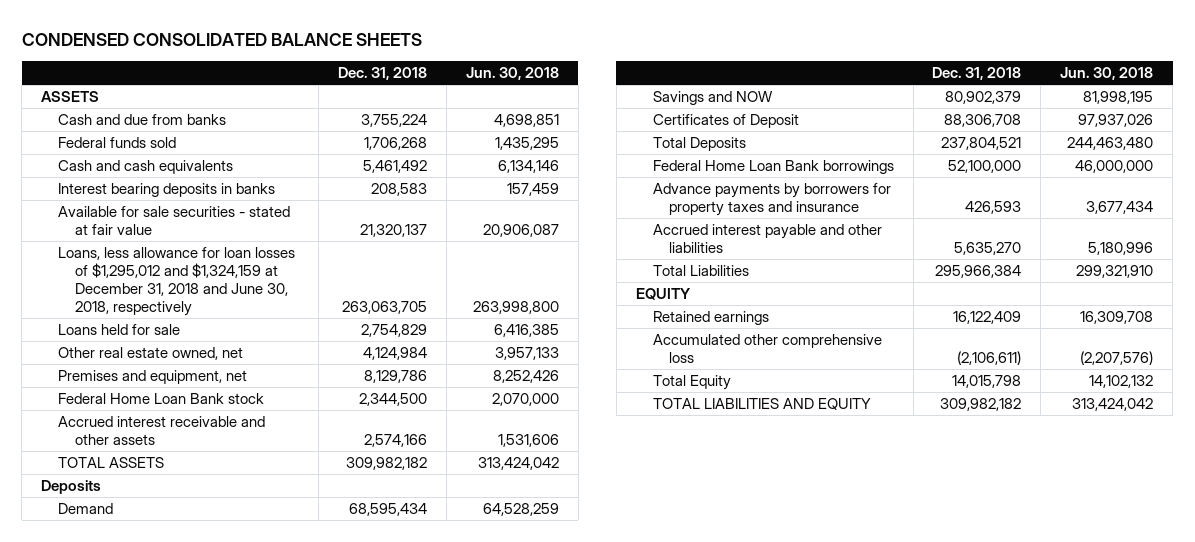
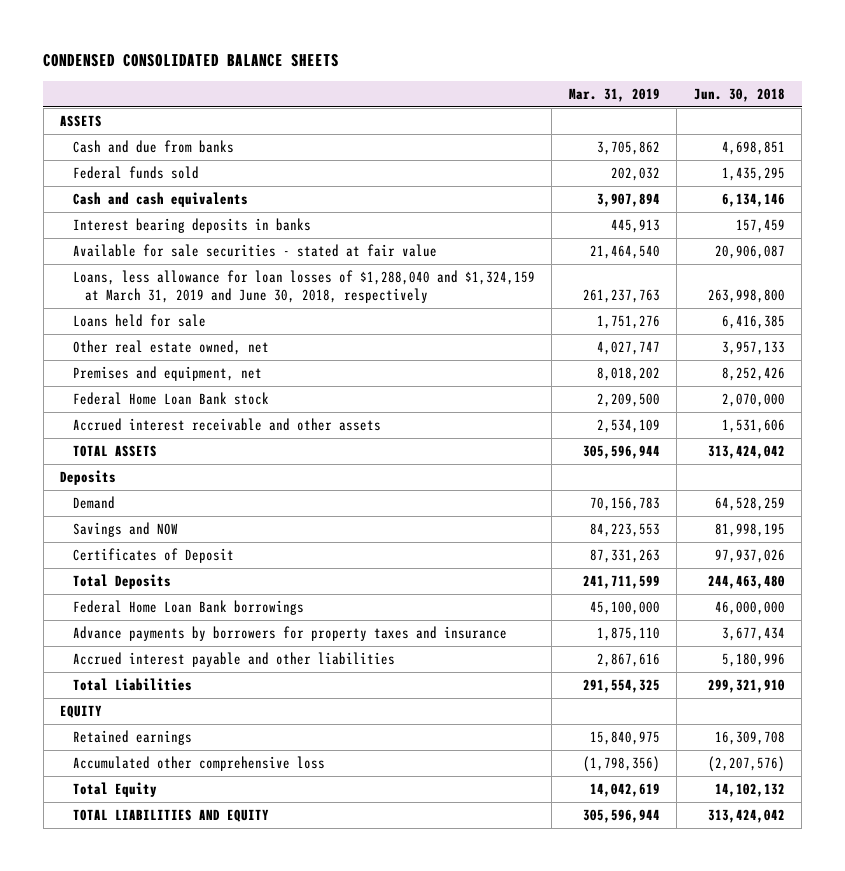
[338,66,428,80] Dec. 31, 2018 -> none
none -> [568,87,660,102] Mar. 31, 2019
[58,247,296,316] Loans, less allowance for loan losses of $1,295,012 and $1,324,159 at December 31, 2018 and June 30, 2018, respectively -> [72,270,535,304] Loans, less allowance for loan losses of $1,288,040 and $1,324,159 at March 31, 2019 and June 30, 2018, respectively

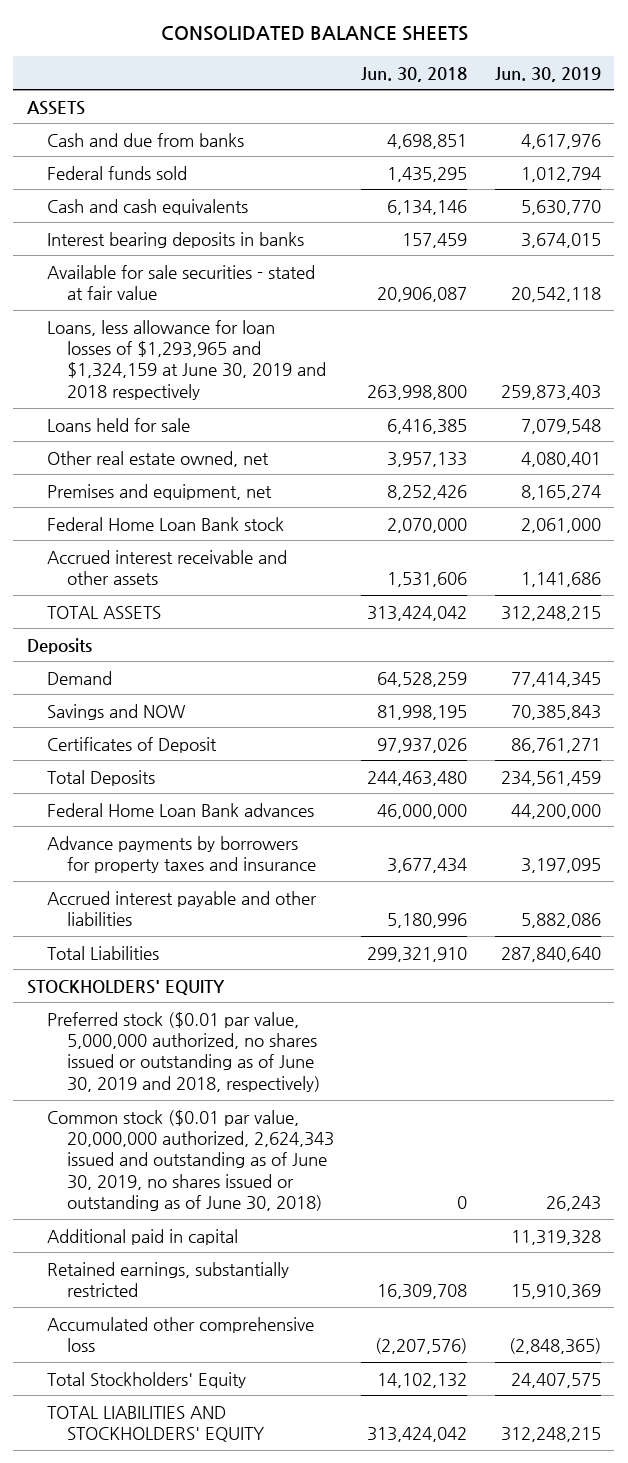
[43,54,340,68] CONDENSED CONSOLIDATED BALANCE SHEETS -> [160,26,468,42] CONSOLIDATED BALANCE SHEETS
[568,87,660,102] Mar. 31, 2019 -> none
none -> [494,66,601,82] Jun. 30, 2019
[72,270,535,304] Loans, less allowance for loan losses of $1,288,040 and $1,324,159 at March 31, 2019 and June 30, 2018, respectively -> [46,319,326,400] Loans, less allowance for loan losses of $1,293,965 and $1,324,159 at June 30, 2019 and 2018 respectively
[72,600,304,616] Federal Home Loan Bank borrowings -> [46,802,314,817] Federal Home Loan Bank advances
[60,705,103,719] EQUITY -> [27,979,226,995] STOCKHOLDERS' EQUITY
none -> [46,1011,320,1092] Preferred stock ($0.01 par value, 5,000,000 authorized, no shares issued or outstanding as of June 30, 2019 and 2018, respectively)
none -> [46,1109,334,1212] Common stock ($0.01 par value, 20,000,000 authorized, 2,624,343 issued and outstanding as of June 30, 2019, no shares issued or outstanding as of June 30, 2018)
none -> [46,1228,238,1245] Additional paid in capital
[72,730,192,746] Retained earnings -> [46,1261,289,1298] Retained earnings, substantially restricted
[72,782,157,798] Total Equity -> [46,1371,246,1388] Total Stockholders' Equity
[72,809,269,823] TOTAL LIABILITIES AND EQUITY -> [46,1405,264,1443] TOTAL LIABILITIES AND STOCKHOLDERS' EQUITY

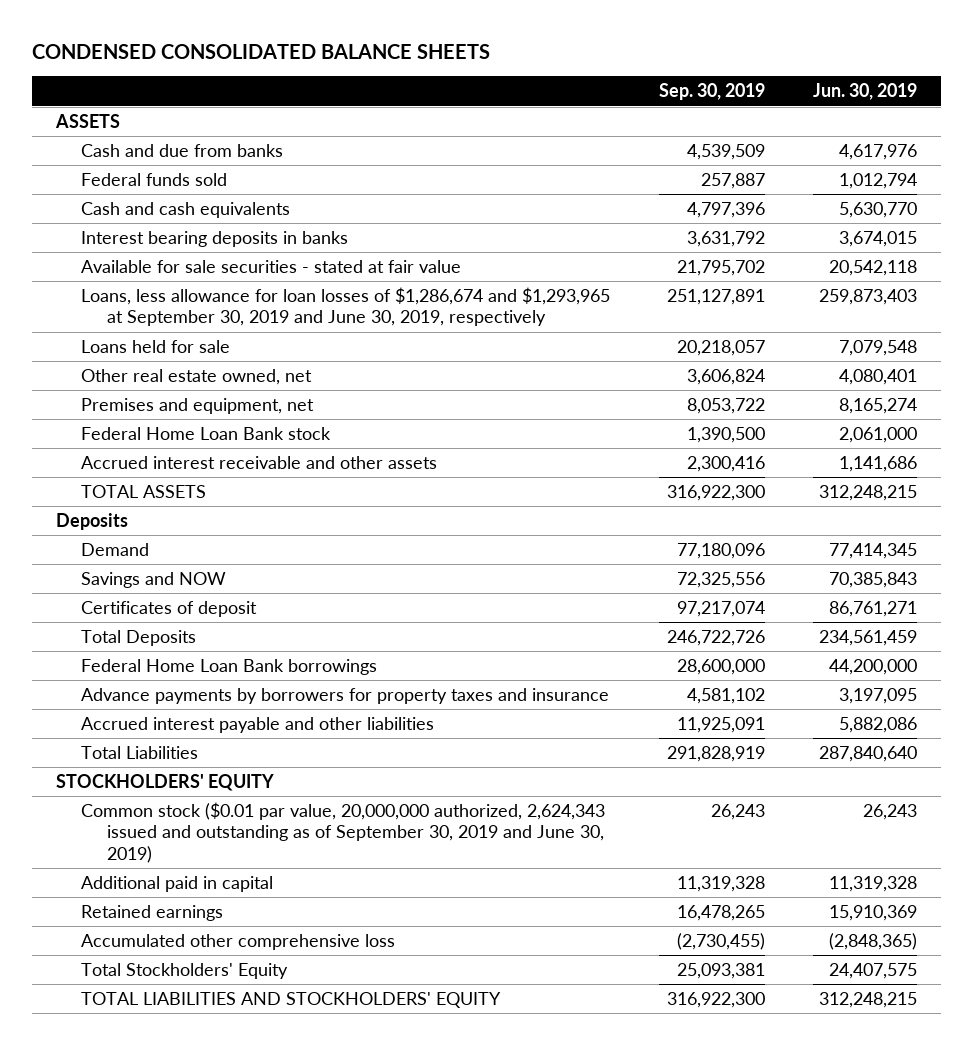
[160,26,468,42] CONSOLIDATED BALANCE SHEETS -> [32,44,491,60] CONDENSED CONSOLIDATED BALANCE SHEETS
[361,66,468,82] Jun. 30, 2018 -> none
none -> [658,83,765,101] Sep. 30, 2019
[46,319,326,400] Loans, less allowance for loan losses of $1,293,965 and $1,324,159 at June 30, 2019 and 2018 respectively -> [81,286,611,327] Loans, less allowance for loan losses of $1,286,674 and $1,293,965 at September 30, 2019 and June 30, 2019, respectively
[46,736,217,753] Certificates of Deposit -> [81,600,258,617] Certificates of deposit
[46,802,314,817] Federal Home Loan Bank advances -> [81,658,378,675] Federal Home Loan Bank borrowings
[46,1011,320,1092] Preferred stock ($0.01 par value, 5,000,000 authorized, no shares issued or outstanding as of June 30, 2019 and 2018, respectively) -> none
[46,1109,334,1212] Common stock ($0.01 par value, 20,000,000 authorized, 2,624,343 issued and outstanding as of June 30, 2019, no shares issued or outstanding as of June 30, 2018) -> [81,801,606,863] Common stock ($0.01 par value, 20,000,000 authorized, 2,624,343 issued and outstanding as of September 30, 2019 and June 30, 2019)
[46,1261,289,1298] Retained earnings, substantially restricted -> [81,904,224,921] Retained earnings

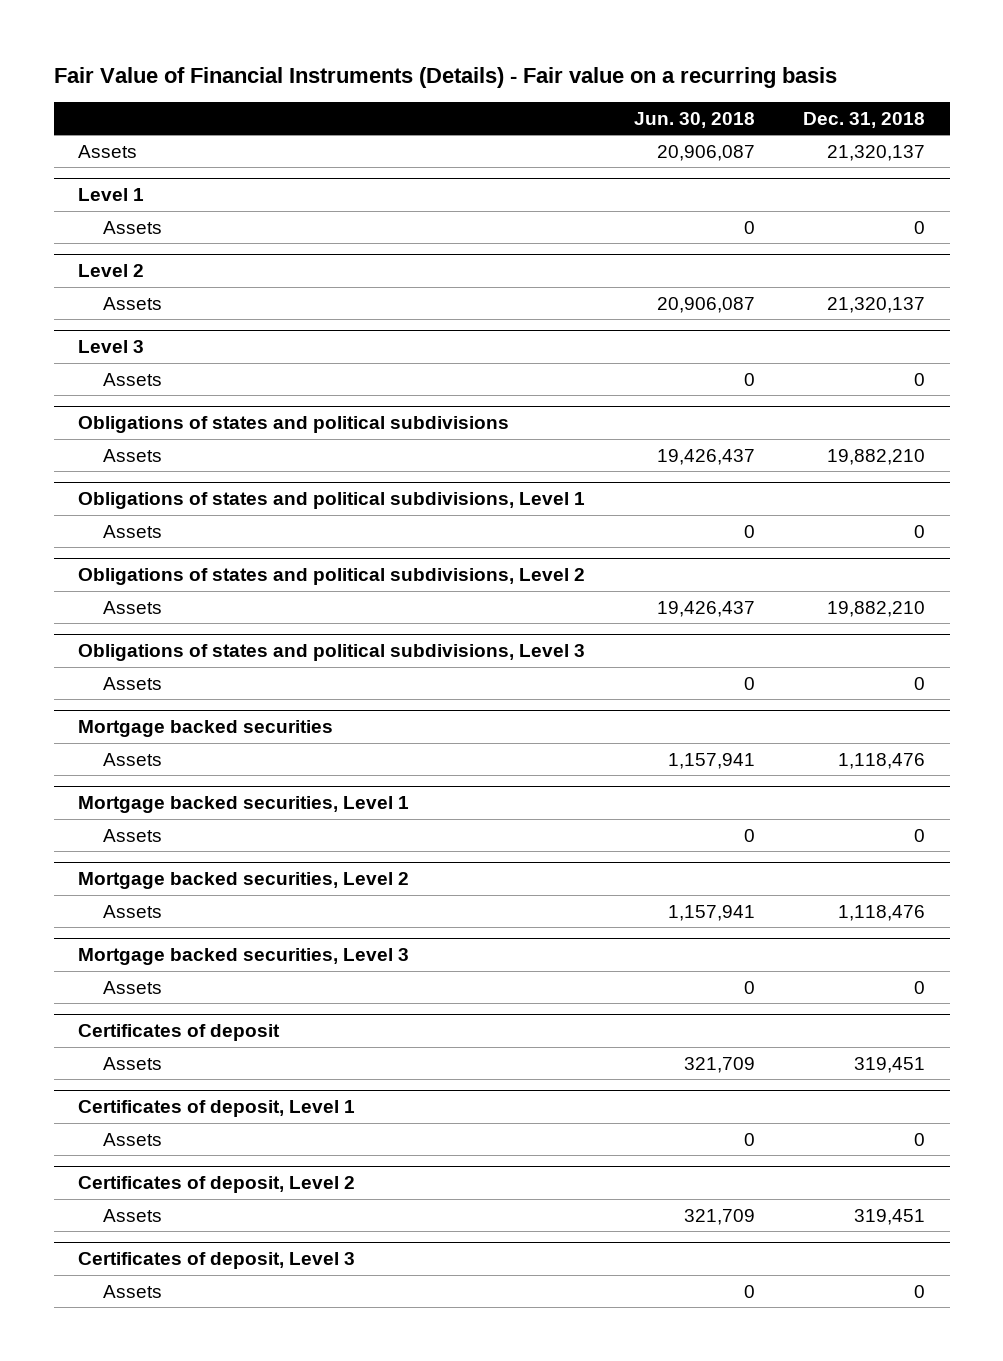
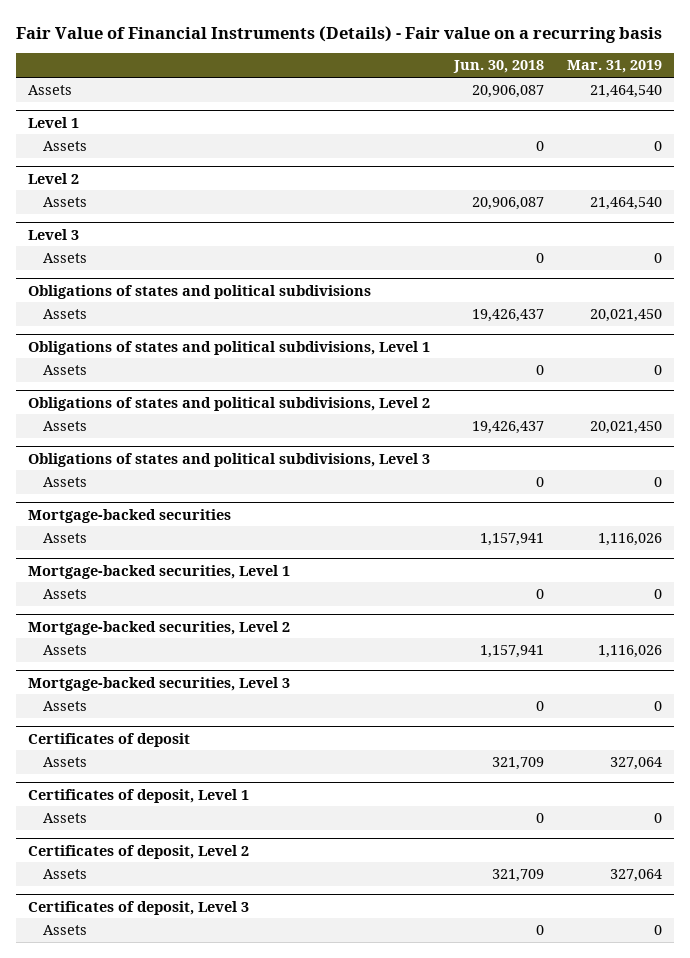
[803,111,926,128] Dec. 31, 2018 -> none
none -> [566,60,662,74] Mar. 31, 2019
[77,720,333,738] Mortgage backed securities -> [28,508,232,523] Mortgage-backed securities
[77,796,409,814] Mortgage backed securities, Level 1 -> [28,564,291,579] Mortgage-backed securities, Level 1
[77,872,409,890] Mortgage backed securities, Level 2 -> [28,620,291,635] Mortgage-backed securities, Level 2
[77,948,409,966] Mortgage backed securities, Level 3 -> [28,676,291,691] Mortgage-backed securities, Level 3

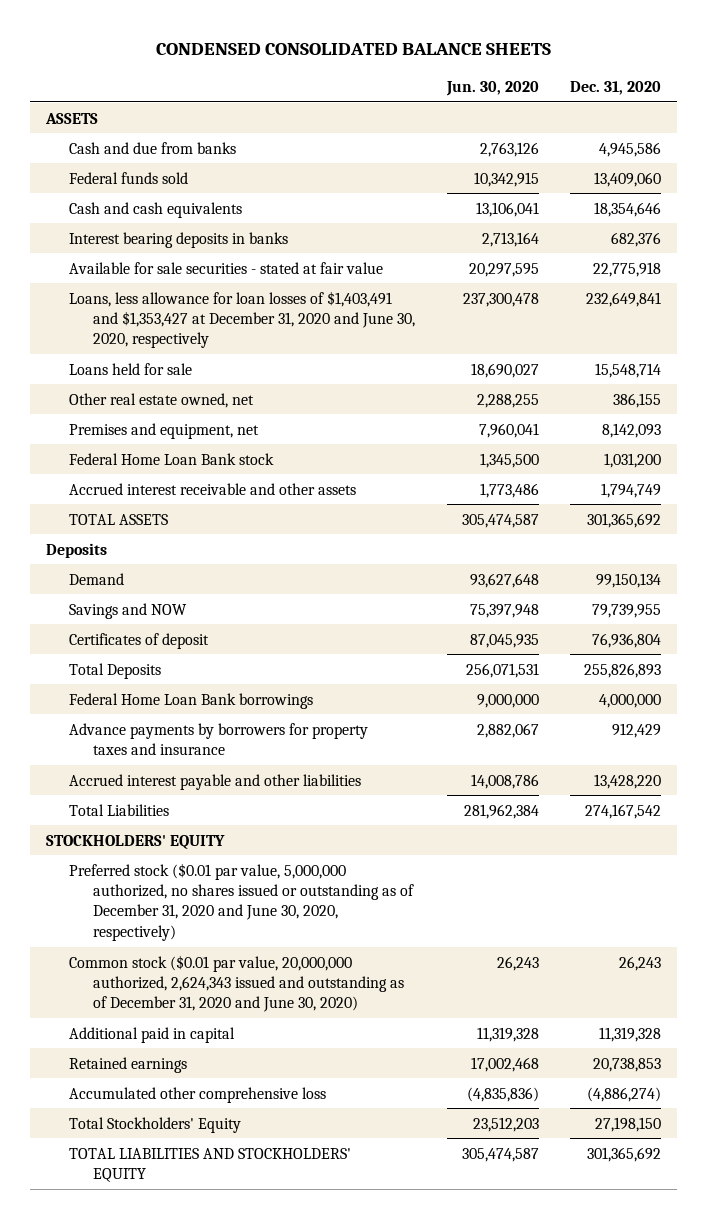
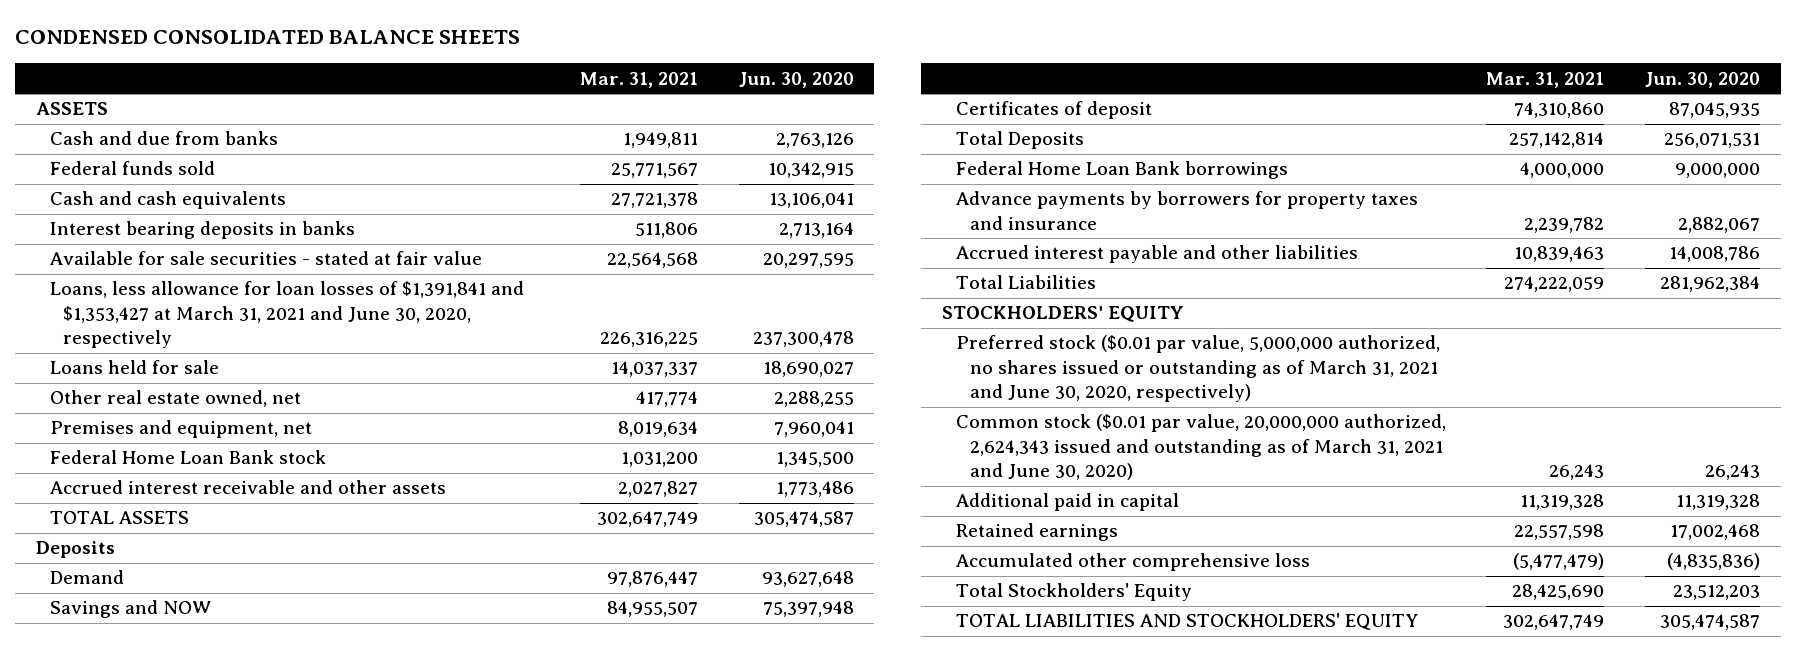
[570,81,662,96] Dec. 31, 2020 -> none
none -> [580,71,699,88] Mar. 31, 2021
[69,290,415,349] Loans, less allowance for loan losses of $1,403,491 and $1,353,427 at December 31, 2020 and June 30, 2020, respectively -> [49,281,524,349] Loans, less allowance for loan losses of $1,391,841 and $1,353,427 at March 31, 2021 and June 30, 2020, respectively
[69,862,414,941] Preferred stock ($0.01 par value, 5,000,000 authorized, no shares issued or outstanding as of December 31, 2020 and June 30, 2020, respectively) -> [955,335,1440,403] Preferred stock ($0.01 par value, 5,000,000 authorized, no shares issued or outstanding as of March 31, 2021 and June 30, 2020, respectively)
[69,954,404,1013] Common stock ($0.01 par value, 20,000,000 authorized, 2,624,343 issued and outstanding as of December 31, 2020 and June 30, 2020) -> [955,414,1446,481] Common stock ($0.01 par value, 20,000,000 authorized, 2,624,343 issued and outstanding as of March 31, 2021 and June 30, 2020)

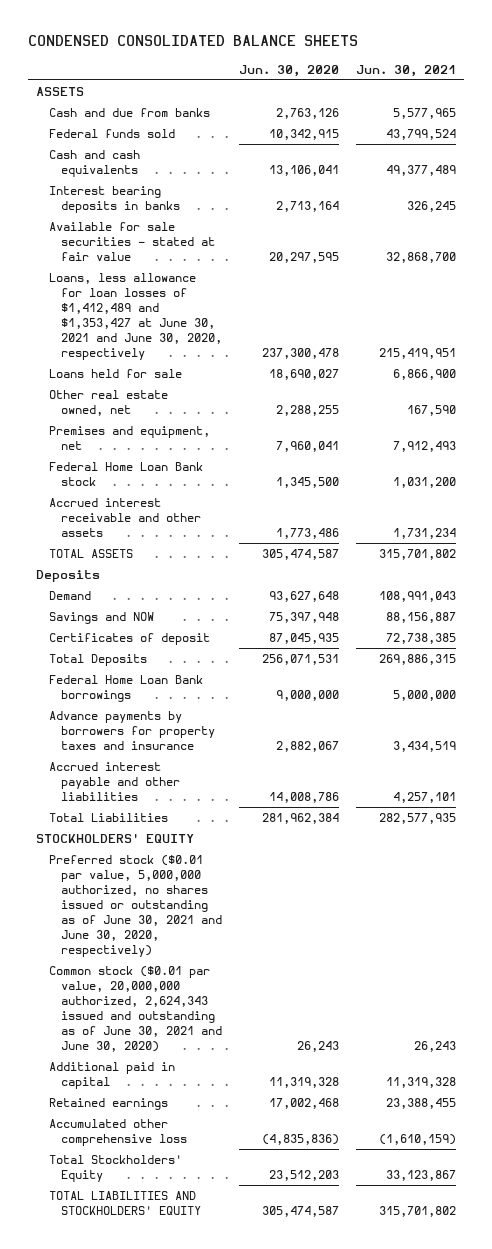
[580,71,699,88] Mar. 31, 2021 -> none
none -> [355,64,456,77] Jun. 30, 2021
[49,281,524,349] Loans, less allowance for loan losses of $1,391,841 and $1,353,427 at March 31, 2021 and June 30, 2020, respectively -> [48,273,222,360] Loans, less allowance for loan losses of $1,412,489 and $1,353,427 at June 30, 2021 and June 30, 2020, respectively
[955,335,1440,403] Preferred stock ($0.01 par value, 5,000,000 authorized, no shares issued or outstanding as of March 31, 2021 and June 30, 2020, respectively) -> [48,855,222,957] Preferred stock ($0.01 par value, 5,000,000 authorized, no shares issued or outstanding as of June 30, 2021 and June 30, 2020, respectively)
[955,414,1446,481] Common stock ($0.01 par value, 20,000,000 authorized, 2,624,343 issued and outstanding as of March 31, 2021 and June 30, 2020) -> [48,966,222,1052] Common stock ($0.01 par value, 20,000,000 authorized, 2,624,343 issued and outstanding as of June 30, 2021 and June 30, 2020)

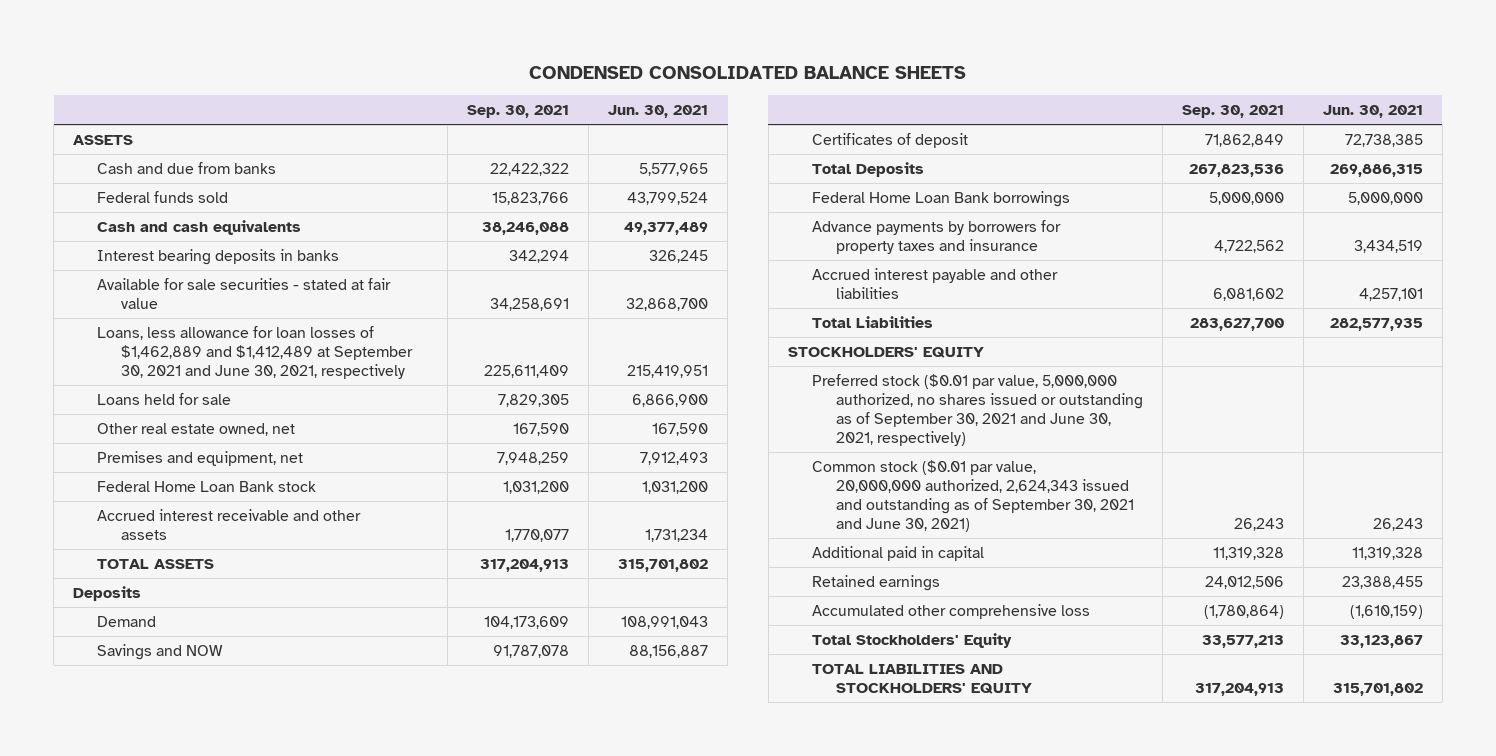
[238,64,339,77] Jun. 30, 2020 -> none
none -> [467,105,570,119] Sep. 30, 2021
[48,273,222,360] Loans, less allowance for loan losses of $1,412,489 and $1,353,427 at June 30, 2021 and June 30, 2020, respectively -> [97,326,414,380] Loans, less allowance for loan losses of $1,462,889 and $1,412,489 at September 30, 2021 and June 30, 2021, respectively
[48,855,222,957] Preferred stock ($0.01 par value, 5,000,000 authorized, no shares issued or outstanding as of June 30, 2021 and June 30, 2020, respectively) -> [811,374,1143,446] Preferred stock ($0.01 par value, 5,000,000 authorized, no shares issued or outstanding as of September 30, 2021 and June 30, 2021, respectively)
[48,966,222,1052] Common stock ($0.01 par value, 20,000,000 authorized, 2,624,343 issued and outstanding as of June 30, 2021 and June 30, 2020) -> [811,460,1134,532] Common stock ($0.01 par value, 20,000,000 authorized, 2,624,343 issued and outstanding as of September 30, 2021 and June 30, 2021)

